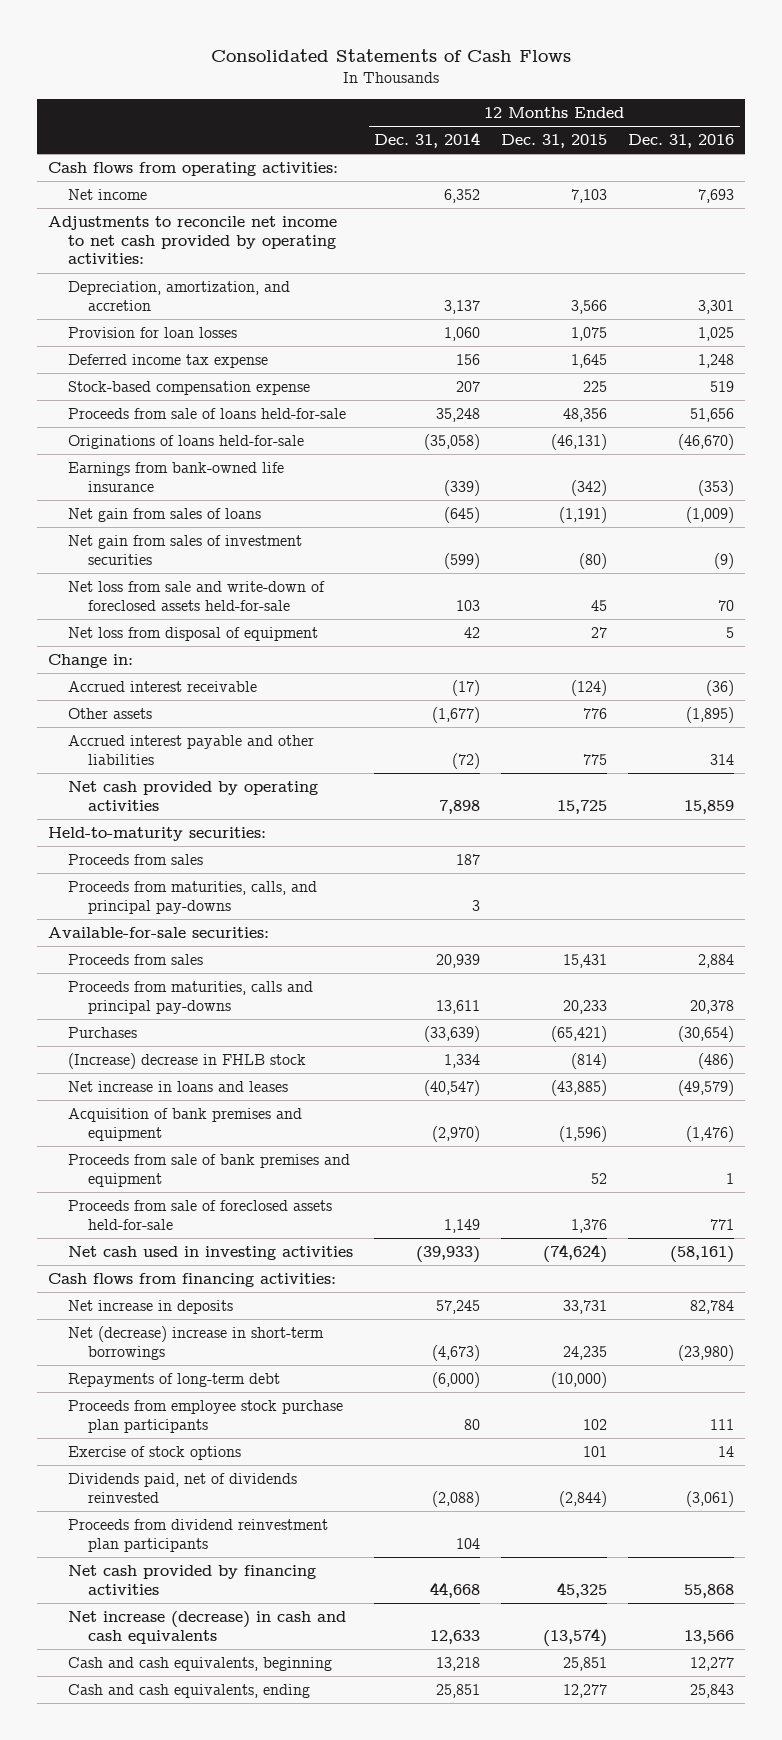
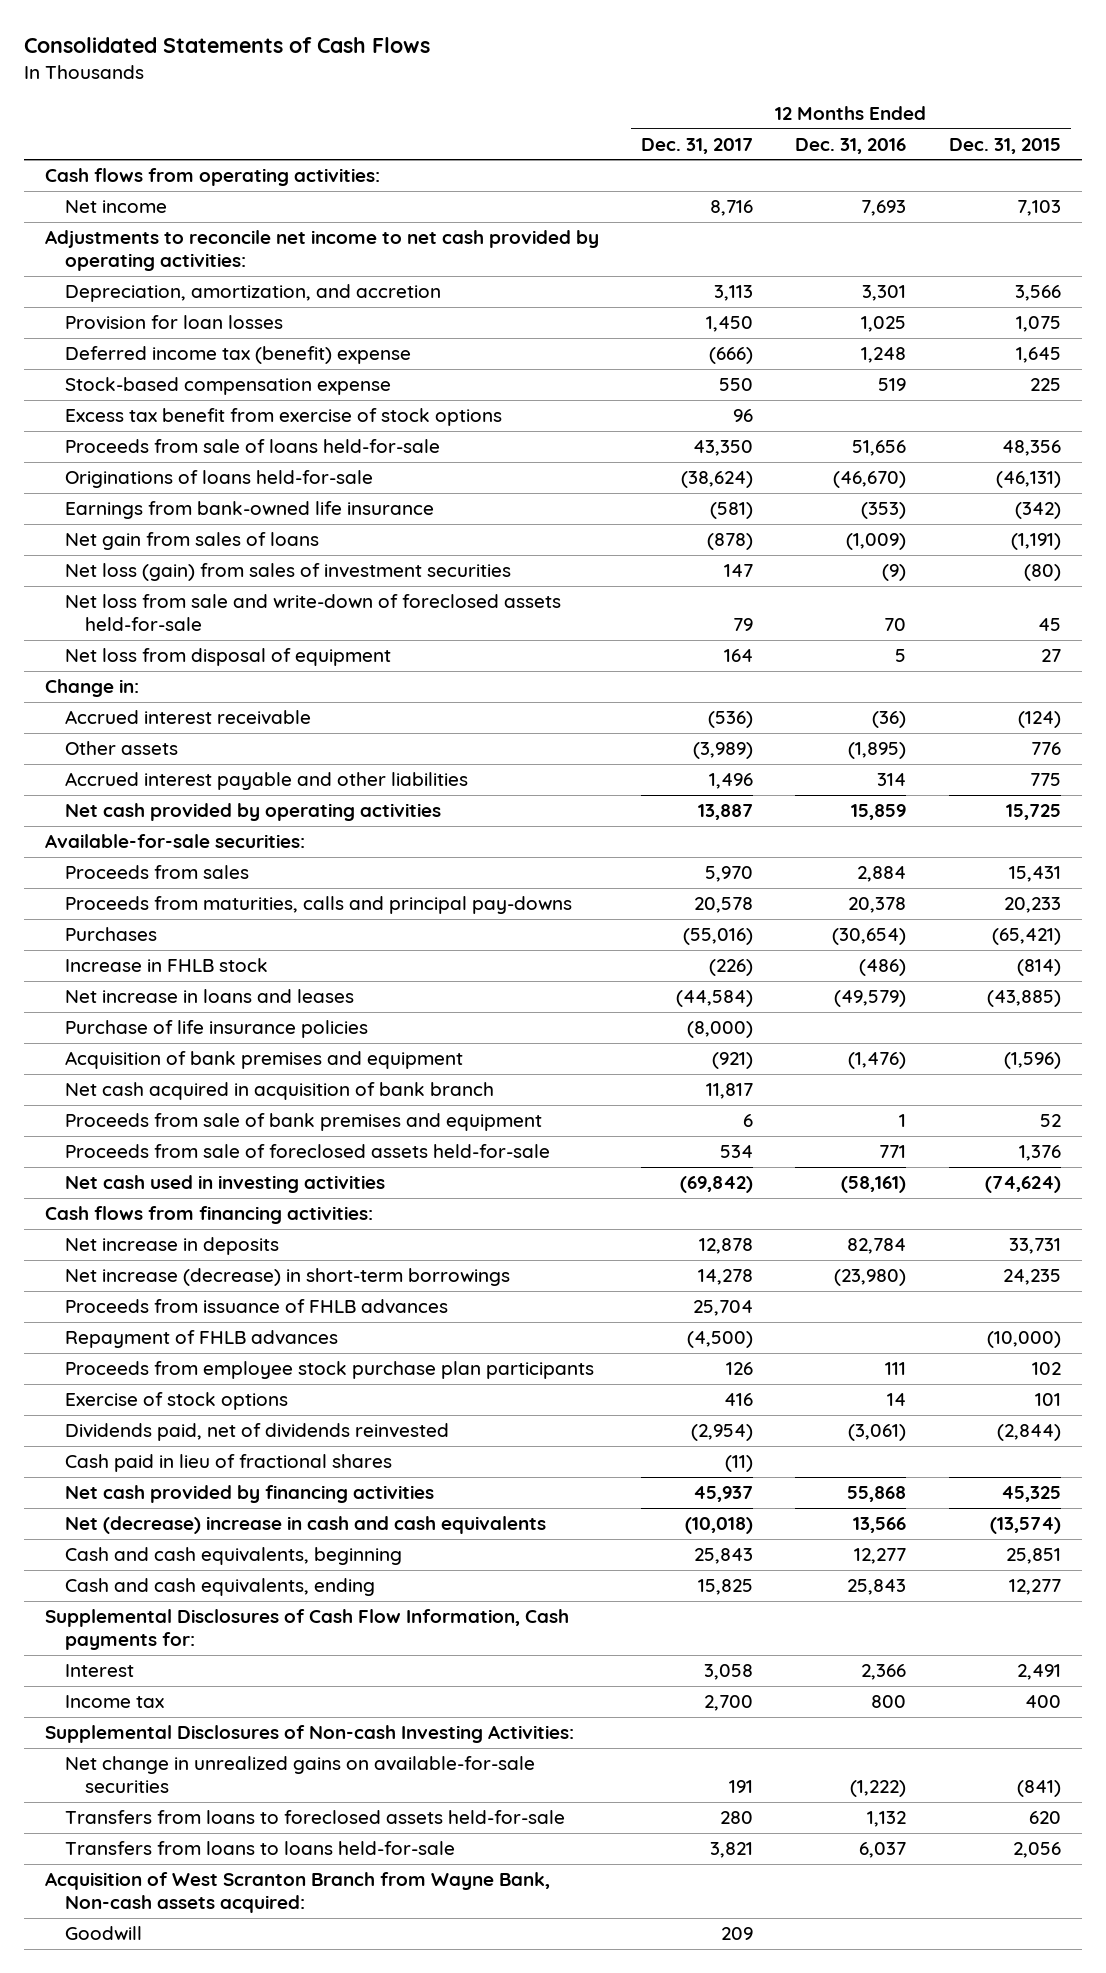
[374,132,481,149] Dec. 31, 2014 -> none
none -> [641,137,754,154] Dec. 31, 2017
[67,354,268,369] Deferred income tax expense -> [64,346,411,365] Deferred income tax (benefit) expense
none -> [64,408,502,427] Excess tax benefit from exercise of stock options
[67,535,302,565] Net gain from sales of investment securities -> [64,563,511,582] Net loss (gain) from sales of investment securities
[47,827,266,842] Held-to-maturity securities: -> none
[67,854,203,866] Proceeds from sales -> none
[67,881,317,914] Proceeds from maturities, calls, and principal pay-downs -> none
[67,1053,306,1070] (Increase) decrease in FHLB stock -> [64,958,268,973] Increase in FHLB stock
none -> [64,1020,368,1039] Purchase of life insurance policies
none -> [64,1082,494,1101] Net cash acquired in acquisition of bank branch
[67,1373,280,1388] Repayments of long-term debt -> none
[67,1326,324,1360] Net (decrease) increase in short-term borrowings -> [64,1268,510,1287] Net increase (decrease) in short-term borrowings
none -> [64,1299,448,1315] Proceeds from issuance of FHLB advances
none -> [64,1330,338,1349] Repayment of FHLB advances
[67,1519,328,1552] Proceeds from dividend reinvestment plan participants -> none
none -> [64,1454,392,1473] Cash paid in lieu of fractional shares
[67,1611,346,1644] Net increase (decrease) in cash and cash equivalents -> [64,1516,546,1535] Net (decrease) increase in cash and cash equivalents
none -> [45,1609,570,1651] Supplemental Disclosures of Cash Flow Information, Cash payments for:
none -> [64,1664,134,1678] Interest
none -> [64,1695,164,1709] Income tax
none -> [45,1725,575,1744] Supplemental Disclosures of Non-cash Investing Activities:
none -> [64,1756,535,1794] Net change in unrealized gains on available-for-sale securities
none -> [64,1810,565,1825] Transfers from loans to foreclosed assets held-for-sale
none -> [64,1841,455,1856] Transfers from loans to loans held-for-sale
none -> [45,1872,551,1914] Acquisition of West Scranton Branch from Wayne Bank, Non-cash assets acquired:
none -> [64,1926,142,1941] Goodwill

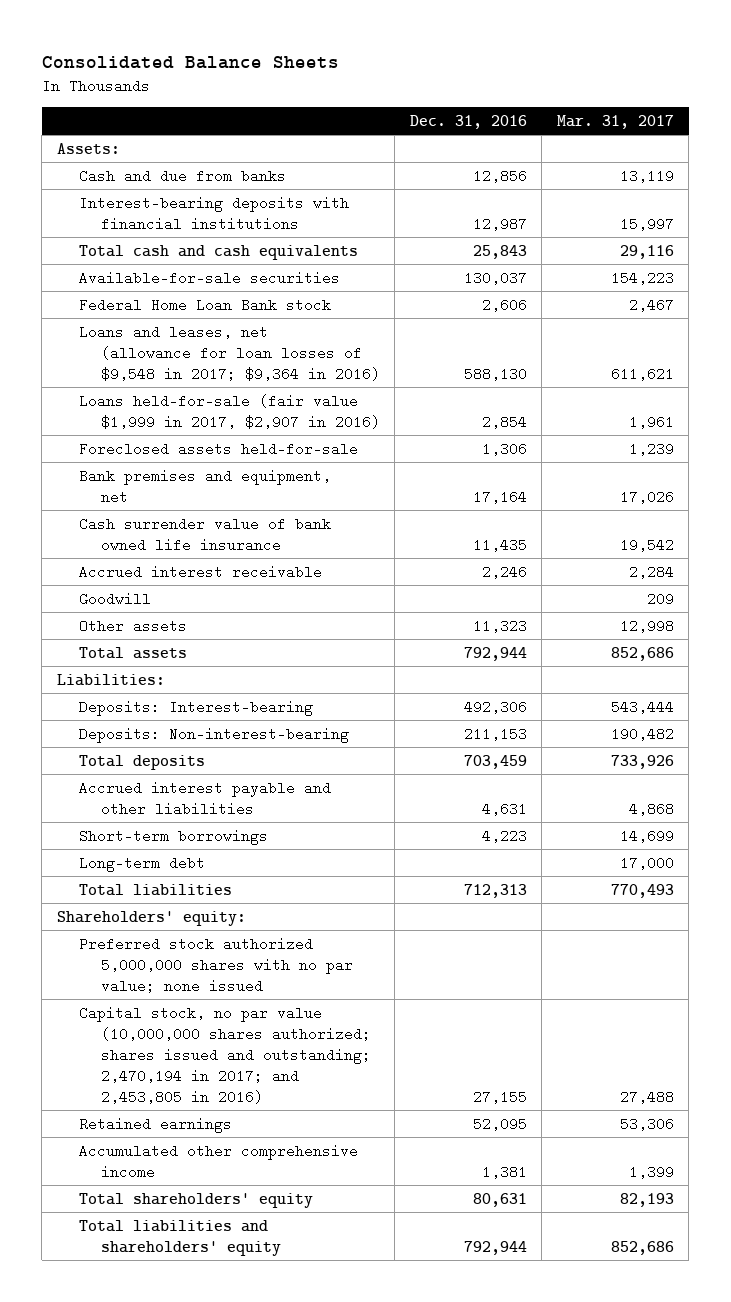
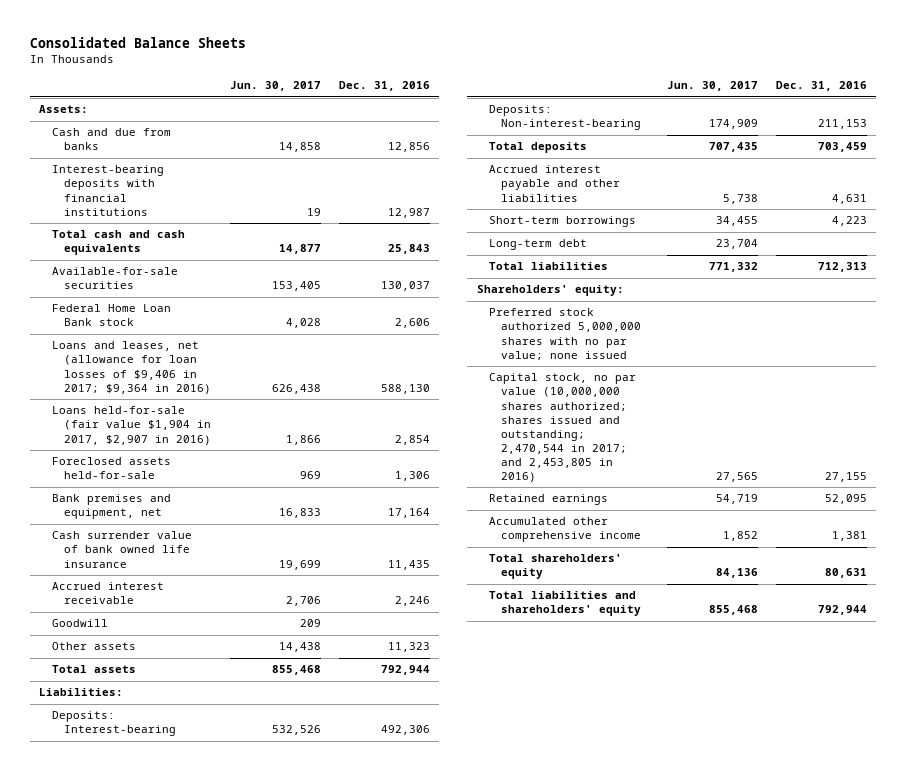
[556,114,674,129] Mar. 31, 2017 -> none
none -> [229,81,321,92] Jun. 30, 2017
[78,324,380,381] Loans and leases, net (allowance for loan losses of $9,548 in 2017; $9,364 in 2016) -> [51,341,212,394] Loans and leases, net (allowance for loan losses of $9,406 in 2017; $9,364 in 2016)
[78,393,380,429] Loans held-for-sale (fair value $1,999 in 2017, $2,907 in 2016) -> [51,406,212,445] Loans held-for-sale (fair value $1,904 in 2017, $2,907 in 2016)
[78,1005,371,1104] Capital stock, no par value (10,000,000 shares authorized; shares issued and outstanding; 2,470,194 in 2017; and 2,453,805 in 2016) -> [488,373,636,483] Capital stock, no par value (10,000,000 shares authorized; shares issued and outstanding; 2,470,544 in 2017; and 2,453,805 in 2016)

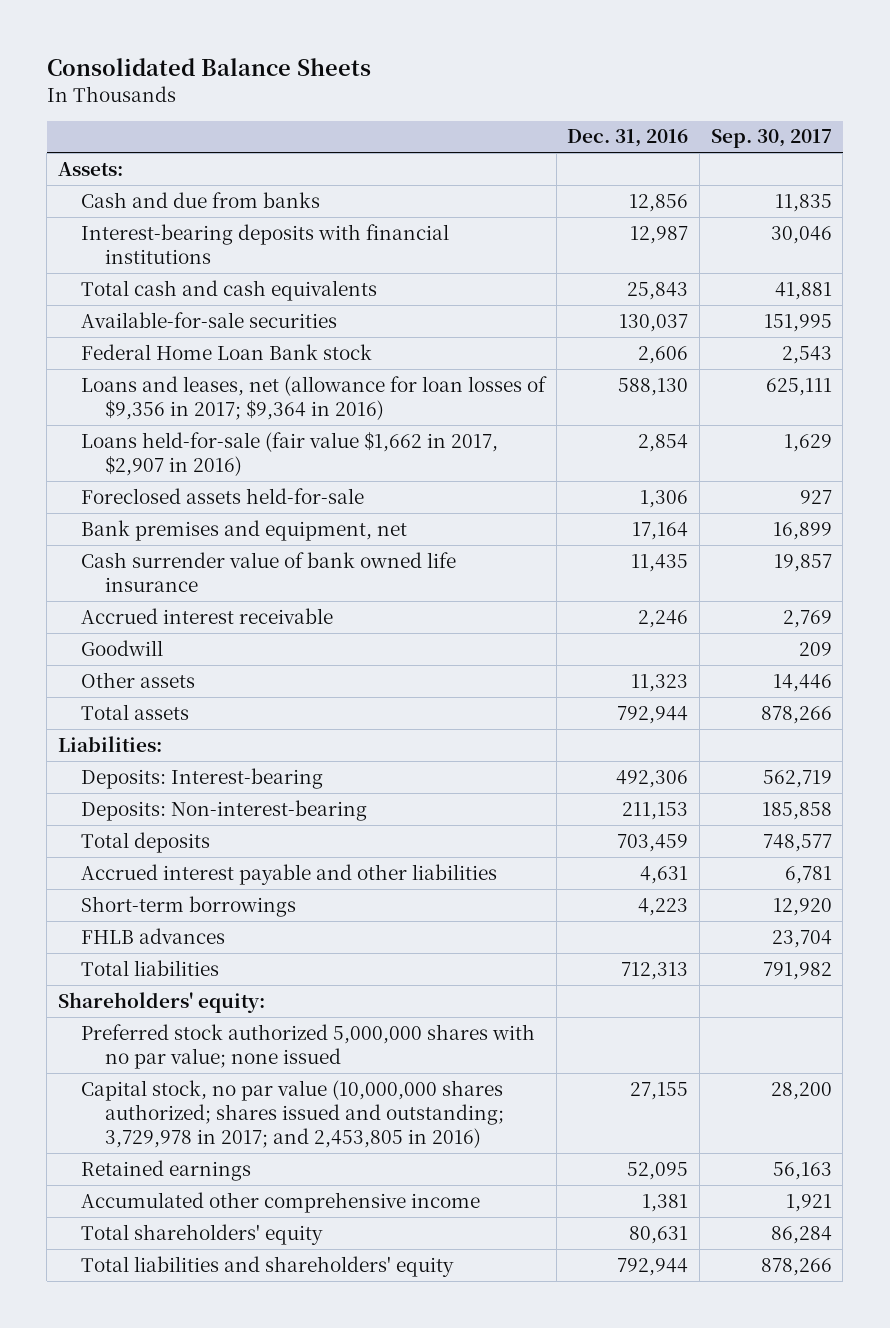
[229,81,321,92] Jun. 30, 2017 -> none
none -> [710,129,832,149] Sep. 30, 2017
[51,341,212,394] Loans and leases, net (allowance for loan losses of $9,406 in 2017; $9,364 in 2016) -> [81,375,548,421] Loans and leases, net (allowance for loan losses of $9,356 in 2017; $9,364 in 2016)
[51,406,212,445] Loans held-for-sale (fair value $1,904 in 2017, $2,907 in 2016) -> [81,431,499,477] Loans held-for-sale (fair value $1,662 in 2017, $2,907 in 2016)
[488,239,587,251] Long-term debt -> [81,927,226,944] FHLB advances
[488,373,636,483] Capital stock, no par value (10,000,000 shares authorized; shares issued and outstanding; 2,470,544 in 2017; and 2,453,805 in 2016) -> [81,1079,504,1149] Capital stock, no par value (10,000,000 shares authorized; shares issued and outstanding; 3,729,978 in 2017; and 2,453,805 in 2016)

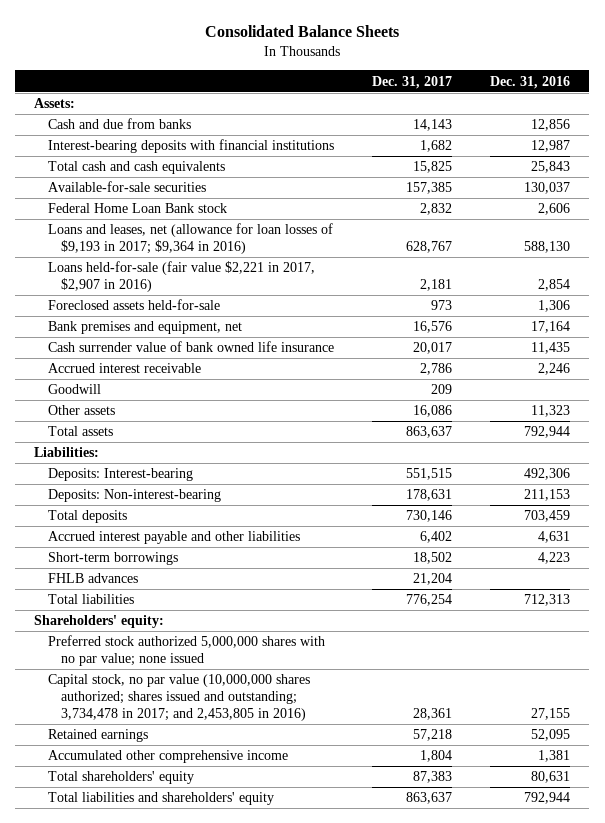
[710,129,832,149] Sep. 30, 2017 -> none
none -> [371,75,452,89] Dec. 31, 2017
[81,375,548,421] Loans and leases, net (allowance for loan losses of $9,356 in 2017; $9,364 in 2016) -> [47,223,333,254] Loans and leases, net (allowance for loan losses of $9,193 in 2017; $9,364 in 2016)
[81,431,499,477] Loans held-for-sale (fair value $1,662 in 2017, $2,907 in 2016) -> [47,261,315,292] Loans held-for-sale (fair value $2,221 in 2017, $2,907 in 2016)
[81,1079,504,1149] Capital stock, no par value (10,000,000 shares authorized; shares issued and outstanding; 3,729,978 in 2017; and 2,453,805 in 2016) -> [47,674,310,721] Capital stock, no par value (10,000,000 shares authorized; shares issued and outstanding; 3,734,478 in 2017; and 2,453,805 in 2016)

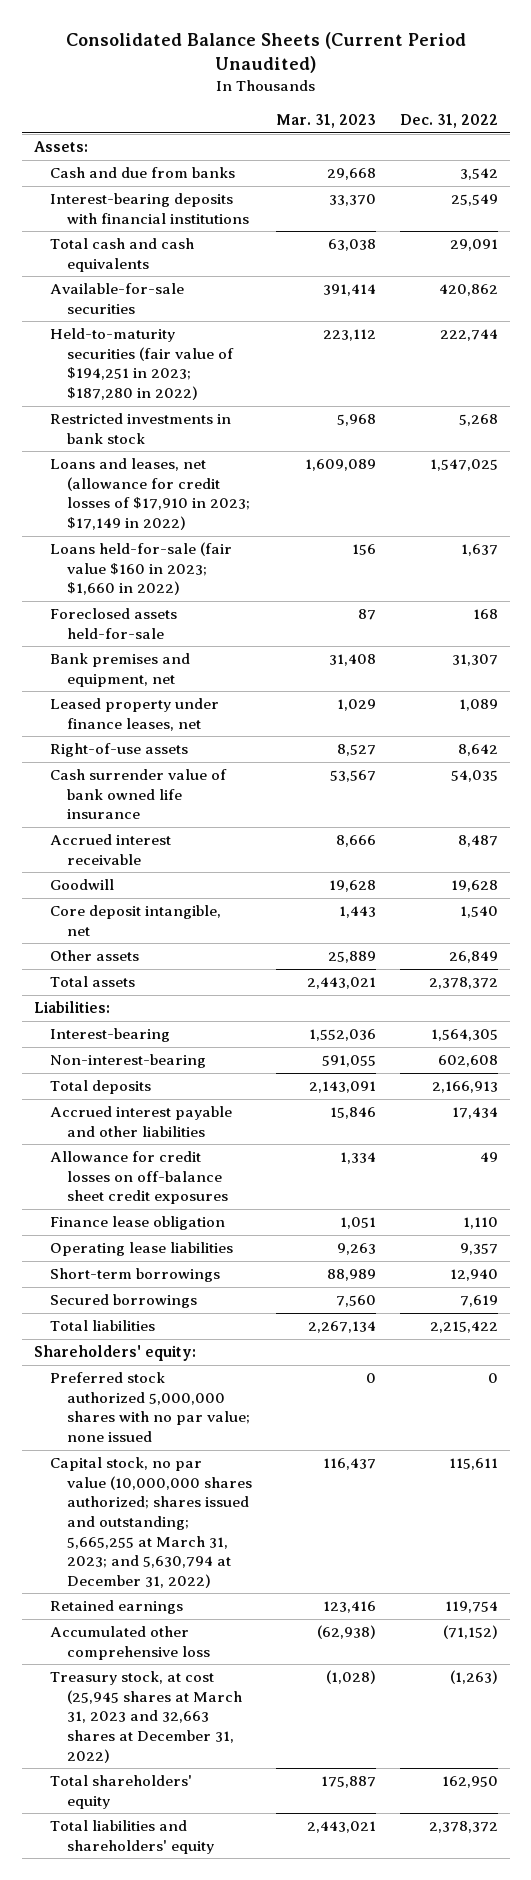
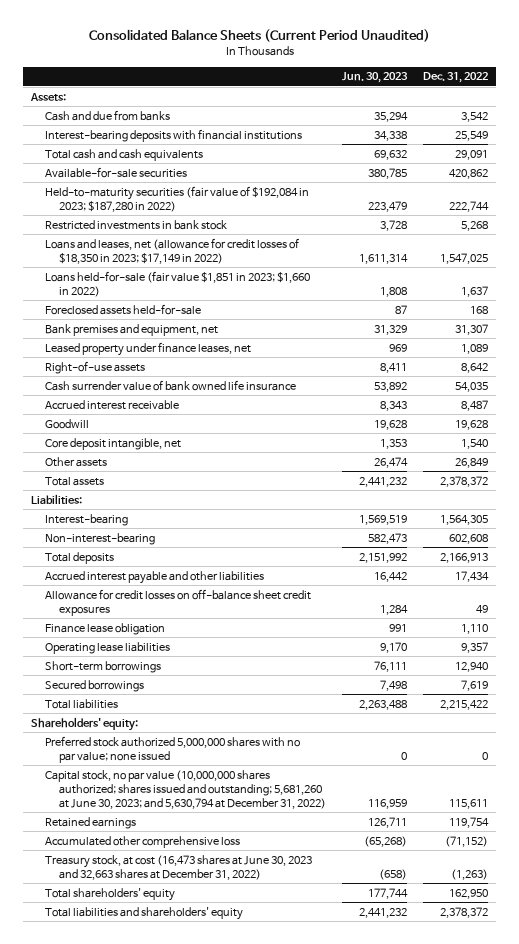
[275,114,376,129] Mar. 31, 2023 -> none
none -> [342,72,409,84] Jun. 30, 2023
[50,328,234,401] Held-to-maturity securities (fair value of $194,251 in 2023; $187,280 in 2022) -> [45,185,310,212] Held-to-maturity securities (fair value of $192,084 in 2023; $187,280 in 2022)
[50,458,250,531] Loans and leases, net (allowance for credit losses of $17,910 in 2023; $17,149 in 2022) -> [45,237,300,264] Loans and leases, net (allowance for credit losses of $18,350 in 2023; $17,149 in 2022)
[50,542,233,596] Loans held-for-sale (fair value $160 in 2023; $1,660 in 2022) -> [45,270,311,297] Loans held-for-sale (fair value $1,851 in 2023; $1,660 in 2022)
[50,1457,252,1588] Capital stock, no par value (10,000,000 shares authorized; shares issued and outstanding; 5,665,255 at March 31, 2023; and 5,630,794 at December 31, 2022) -> [45,769,327,809] Capital stock, no par value (10,000,000 shares authorized; shares issued and outstanding; 5,681,260 at June 30, 2023; and 5,630,794 at December 31, 2022)
[50,1671,242,1763] Treasury stock, at cost (25,945 shares at March 31, 2023 and 32,663 shares at December 31, 2022) -> [45,854,313,880] Treasury stock, at cost (16,473 shares at June 30, 2023 and 32,663 shares at December 31, 2022)

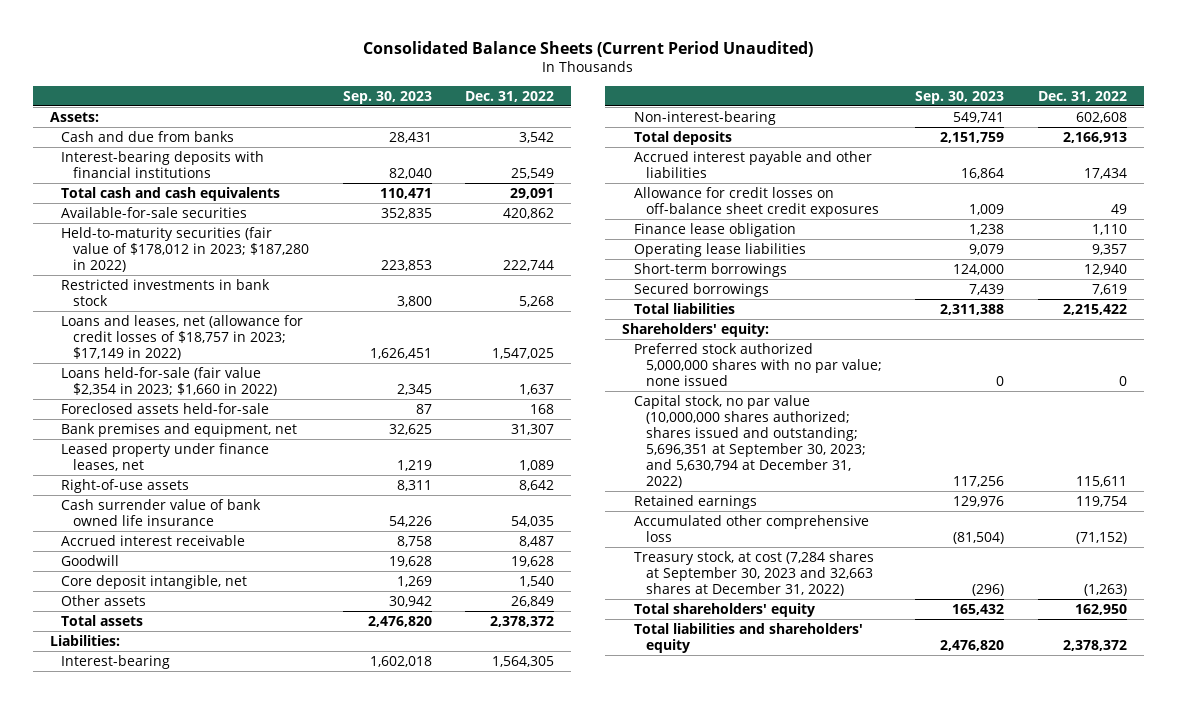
[342,72,409,84] Jun. 30, 2023 -> none
none -> [342,90,432,104] Sep. 30, 2023
[45,185,310,212] Held-to-maturity securities (fair value of $192,084 in 2023; $187,280 in 2022) -> [61,226,310,272] Held-to-maturity securities (fair value of $178,012 in 2023; $187,280 in 2022)
[45,237,300,264] Loans and leases, net (allowance for credit losses of $18,350 in 2023; $17,149 in 2022) -> [61,314,304,360] Loans and leases, net (allowance for credit losses of $18,757 in 2023; $17,149 in 2022)
[45,270,311,297] Loans held-for-sale (fair value $1,851 in 2023; $1,660 in 2022) -> [61,366,278,396] Loans held-for-sale (fair value $2,354 in 2023; $1,660 in 2022)
[45,769,327,809] Capital stock, no par value (10,000,000 shares authorized; shares issued and outstanding; 5,681,260 at June 30, 2023; and 5,630,794 at December 31, 2022) -> [633,394,866,488] Capital stock, no par value (10,000,000 shares authorized; shares issued and outstanding; 5,696,351 at September 30, 2023; and 5,630,794 at December 31, 2022)
[45,854,313,880] Treasury stock, at cost (16,473 shares at June 30, 2023 and 32,663 shares at December 31, 2022) -> [633,550,874,596] Treasury stock, at cost (7,284 shares at September 30, 2023 and 32,663 shares at December 31, 2022)

